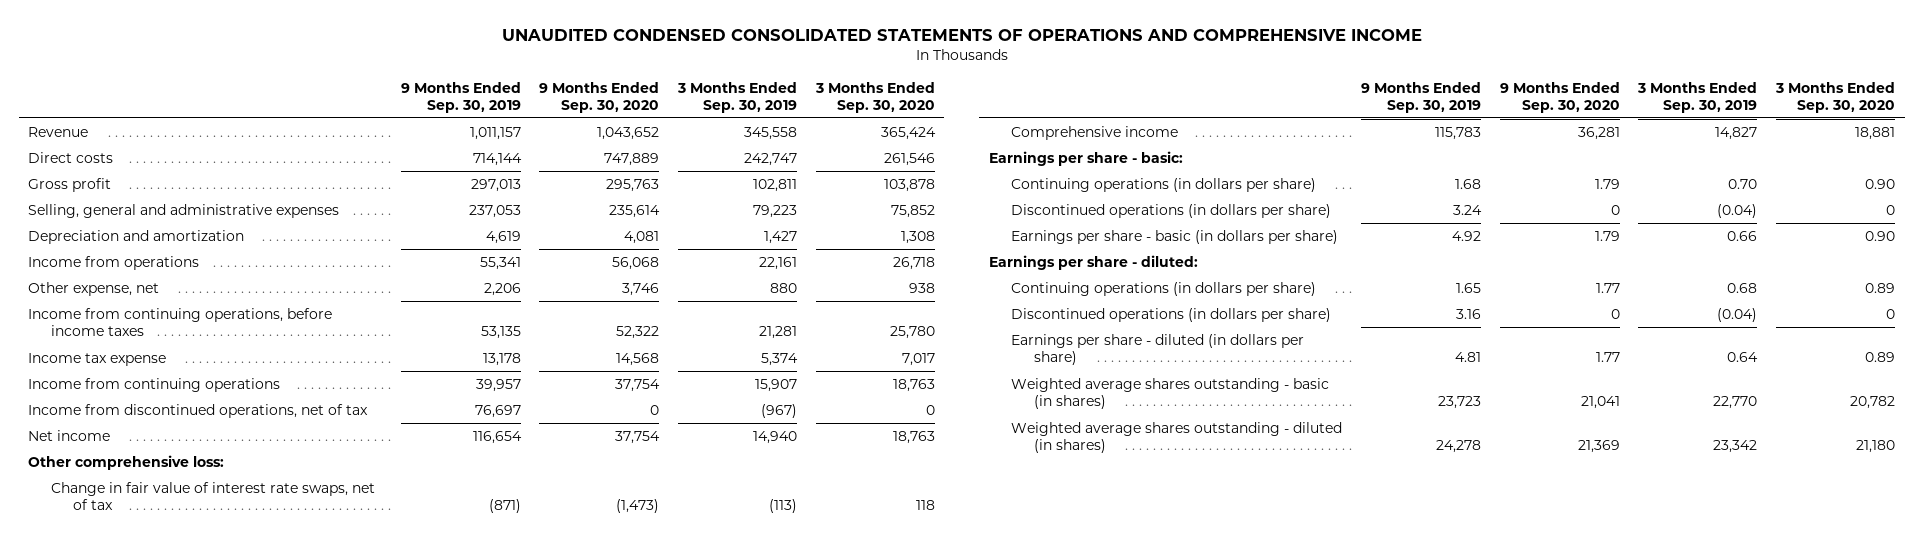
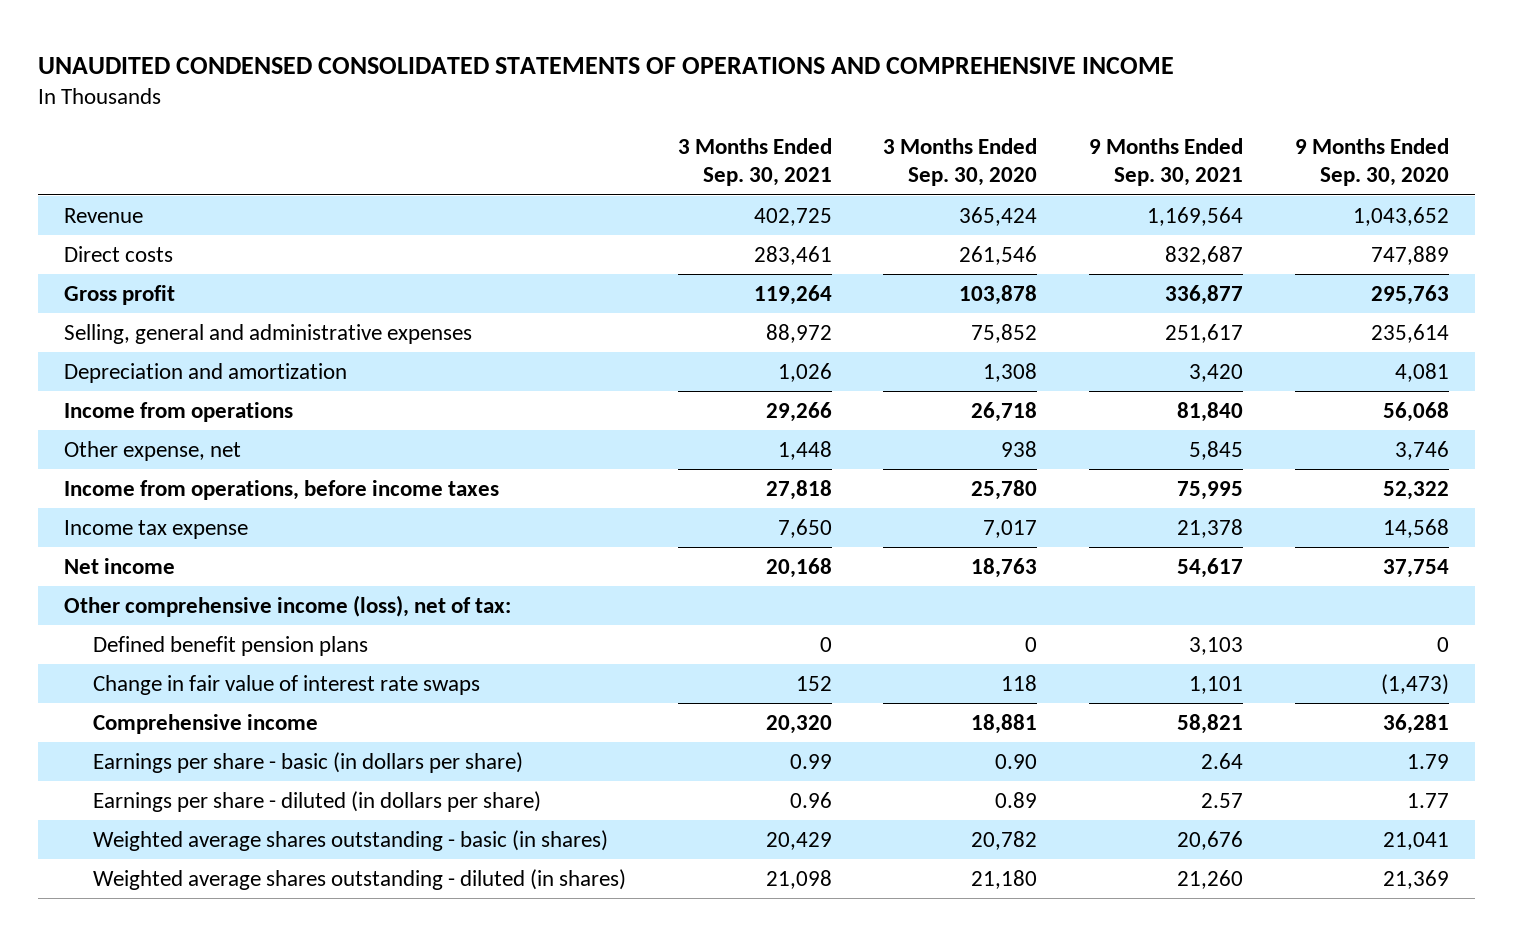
[400,81,521,113] 9 Months Ended Sep. 30, 2019 -> none
[676,81,797,113] 3 Months Ended Sep. 30, 2019 -> none
none -> [677,137,832,187] 3 Months Ended Sep. 30, 2021
none -> [1089,137,1244,187] 9 Months Ended Sep. 30, 2021
[28,308,333,337] Income from continuing operations, before income taxes -> [64,479,500,500] Income from operations, before income taxes
[28,378,281,393] Income from continuing operations -> none
[28,404,369,419] Income from discontinued operations, net of tax -> none
[28,455,225,471] Other comprehensive loss: -> [64,594,512,617] Other comprehensive income (loss), net of tax:
none -> [92,635,368,656] Defined benefit pension plans
[50,482,375,511] Change in fair value of interest rate swaps, net of tax -> [92,674,480,695] Change in fair value of interest rate swaps
[988,151,1183,167] Earnings per share - basic: -> none
[1011,178,1317,193] Continuing operations (in dollars per share) -> none
[1011,204,1332,219] Discontinued operations (in dollars per share) -> none
[988,255,1198,271] Earnings per share - diluted: -> none
[1011,282,1317,297] Continuing operations (in dollars per share) -> none
[1011,308,1332,323] Discontinued operations (in dollars per share) -> none

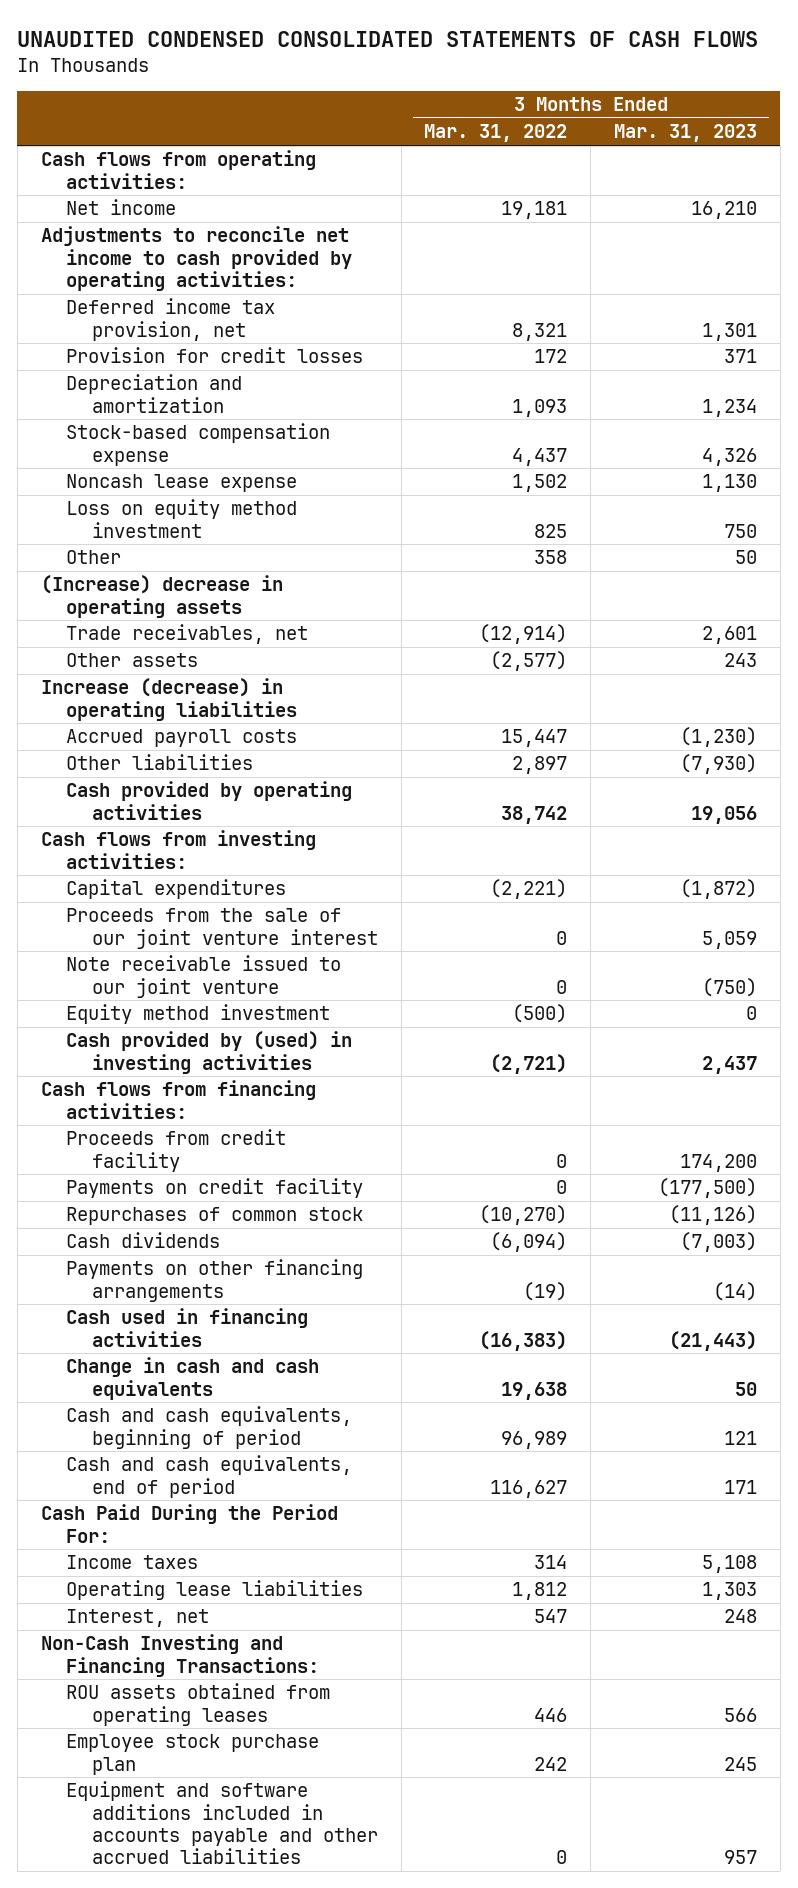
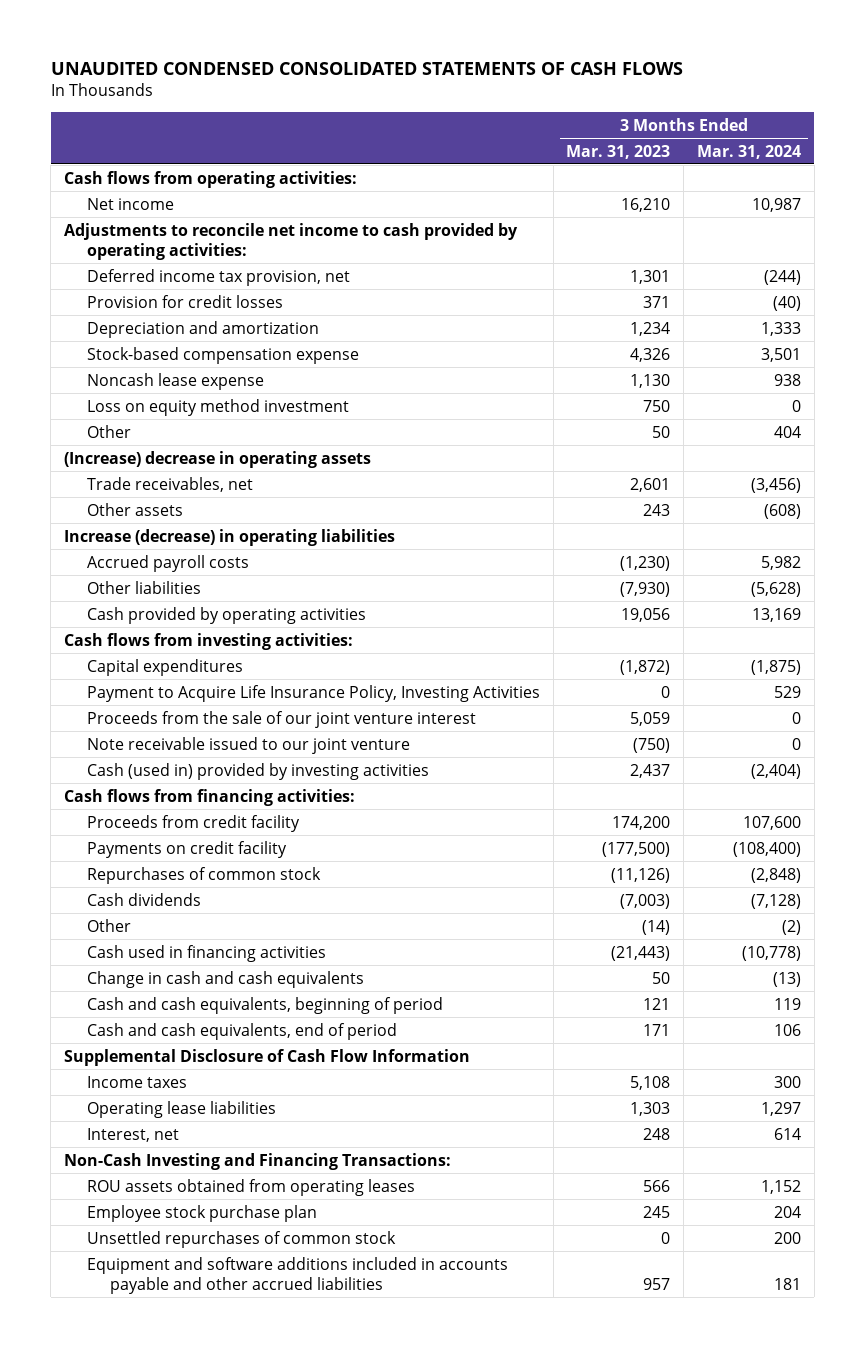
[424,124,568,143] Mar. 31, 2022 -> none
none -> [696,144,801,159] Mar. 31, 2024
none -> [86,684,540,702] Payment to Acquire Life Insurance Policy, Investing Activities
[66,1004,331,1025] Equity method investment -> none
[66,1031,353,1074] Cash provided by (used) in investing activities -> [86,762,429,780] Cash (used in) provided by investing activities
[66,1259,364,1302] Payments on other financing arrangements -> none
none -> [86,918,131,932] Other
[40,1504,338,1543] Cash Paid During the Period For: -> [63,1048,470,1066] Supplemental Disclosure of Cash Flow Information
none -> [86,1230,396,1248] Unsettled repurchases of common stock

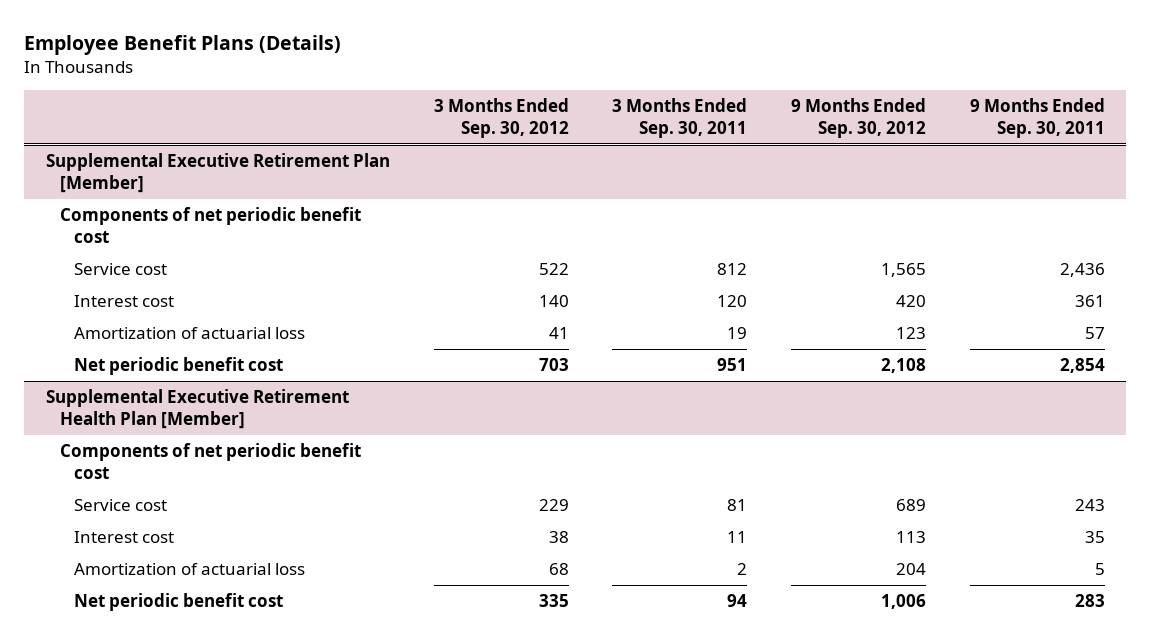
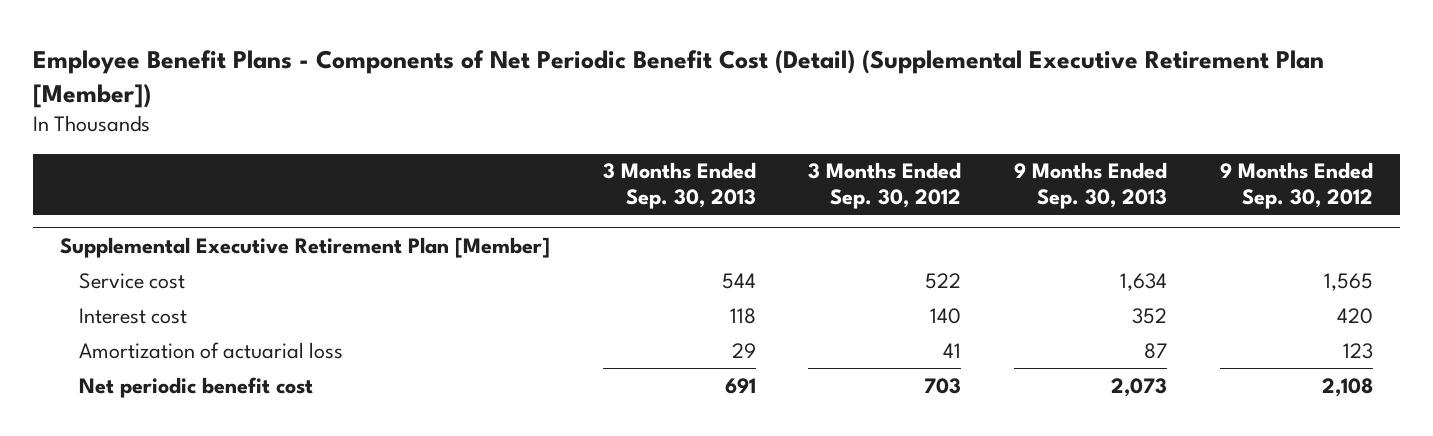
[24,35,342,56] Employee Benefit Plans (Details) -> [33,49,1325,108] Employee Benefit Plans - Components of Net Periodic Benefit Cost (Detail) (Supplemental Executive Retirement Plan [Member])
[612,97,748,138] 3 Months Ended Sep. 30, 2011 -> none
[969,97,1105,138] 9 Months Ended Sep. 30, 2011 -> none
none -> [602,162,756,210] 3 Months Ended Sep. 30, 2013
none -> [1014,162,1168,210] 9 Months Ended Sep. 30, 2013
[59,206,361,243] Components of net periodic benefit cost -> none
[46,388,350,429] Supplemental Executive Retirement Health Plan [Member] -> none
[59,442,361,479] Components of net periodic benefit cost -> none
[73,498,167,511] Service cost -> none
[73,530,174,543] Interest cost -> none
[73,562,305,575] Amortization of actuarial loss -> none
[73,592,283,611] Net periodic benefit cost -> none

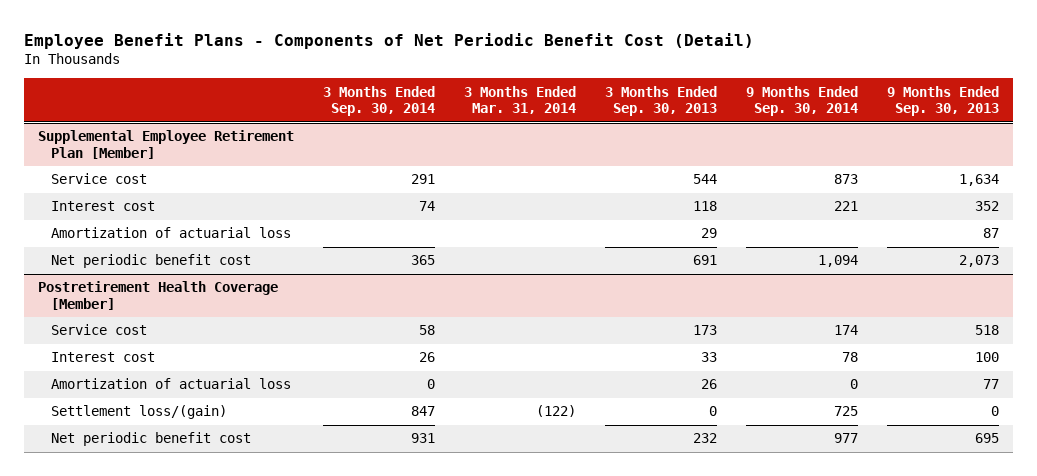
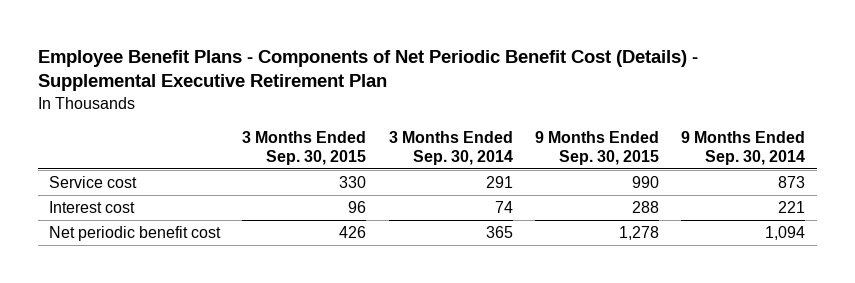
[24,32,755,49] Employee Benefit Plans - Components of Net Periodic Benefit Cost (Detail) -> [38,49,699,92] Employee Benefit Plans - Components of Net Periodic Benefit Cost (Details) - Supplemental Executive Retirement Plan
[464,85,577,115] 3 Months Ended Mar. 31, 2014 -> none
[605,85,718,117] 3 Months Ended Sep. 30, 2013 -> none
[886,85,999,117] 9 Months Ended Sep. 30, 2013 -> none
none -> [242,130,367,165] 3 Months Ended Sep. 30, 2015
none -> [535,130,660,165] 9 Months Ended Sep. 30, 2015
[38,130,295,160] Supplemental Employee Retirement Plan [Member] -> none
[51,227,292,239] Amortization of actuarial loss -> none
[38,281,279,311] Postretirement Health Coverage [Member] -> none
[51,324,148,336] Service cost -> none
[51,352,156,363] Interest cost -> none
[51,378,292,390] Amortization of actuarial loss -> none
[51,405,228,420] Settlement loss/(gain) -> none
[51,432,252,447] Net periodic benefit cost -> none

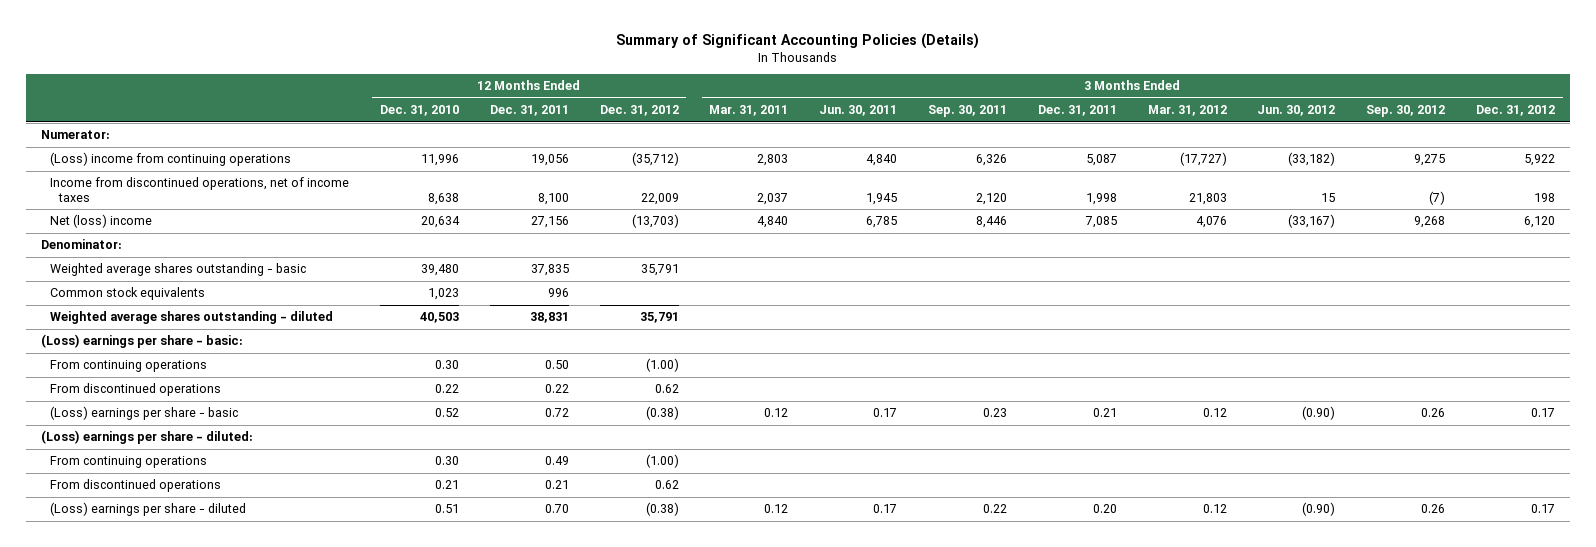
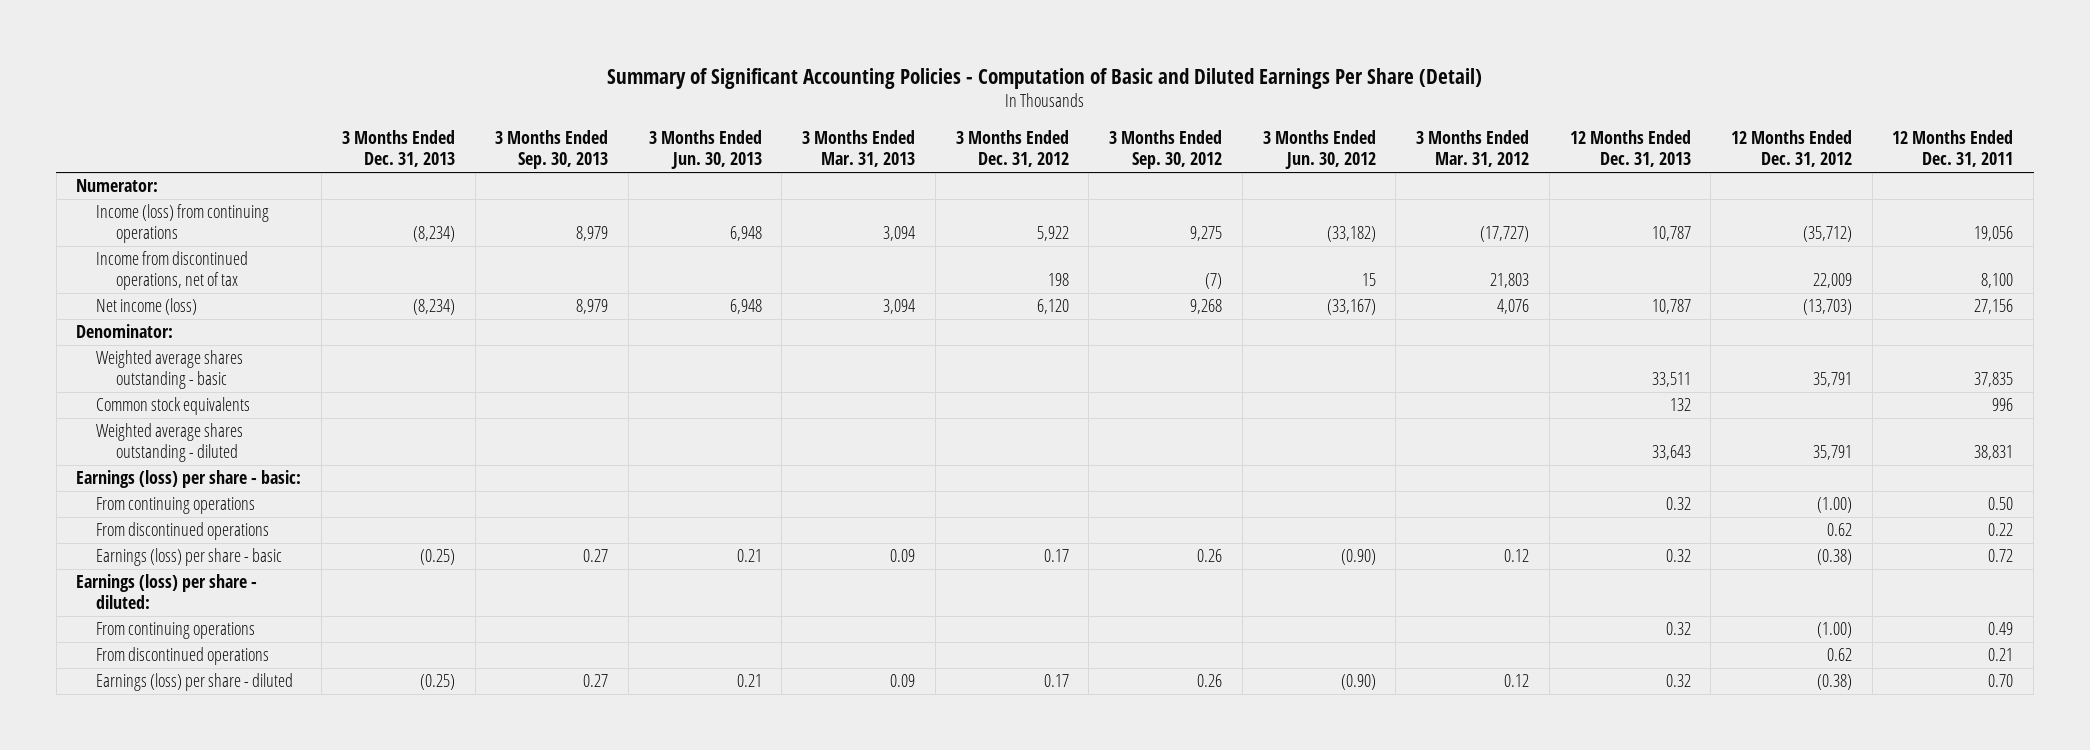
[616,32,980,49] Summary of Significant Accounting Policies (Details) -> [606,67,1482,89] Summary of Significant Accounting Policies - Computation of Basic and Diluted Earnings Per Share (Detail)
[379,105,459,117] Dec. 31, 2010 -> none
[709,105,789,117] Mar. 31, 2011 -> none
[819,105,898,117] Jun. 30, 2011 -> none
[927,105,1007,118] Sep. 30, 2011 -> none
[1037,105,1117,117] Dec. 31, 2011 -> none
none -> [341,130,455,168] 3 Months Ended Dec. 31, 2013
none -> [495,130,609,170] 3 Months Ended Sep. 30, 2013
none -> [648,130,762,170] 3 Months Ended Jun. 30, 2013
none -> [802,130,916,168] 3 Months Ended Mar. 31, 2013
none -> [1569,130,1691,168] 12 Months Ended Dec. 31, 2013
[50,152,292,167] (Loss) income from continuing operations -> [96,204,270,244] Income (loss) from continuing operations
[50,177,350,202] Income from discontinued operations, net of income taxes -> [96,251,249,291] Income from discontinued operations, net of tax
[50,214,153,229] Net (loss) income -> [96,298,198,316] Net income (loss)
[41,334,244,349] (Loss) earnings per share - basic: -> [76,470,302,489] Earnings (loss) per share - basic:
[50,406,239,421] (Loss) earnings per share - basic -> [96,548,283,567] Earnings (loss) per share - basic
[41,430,254,445] (Loss) earnings per share - diluted: -> [76,574,258,610] Earnings (loss) per share - diluted:
[50,502,247,517] (Loss) earnings per share - diluted -> [96,673,294,692] Earnings (loss) per share - diluted

